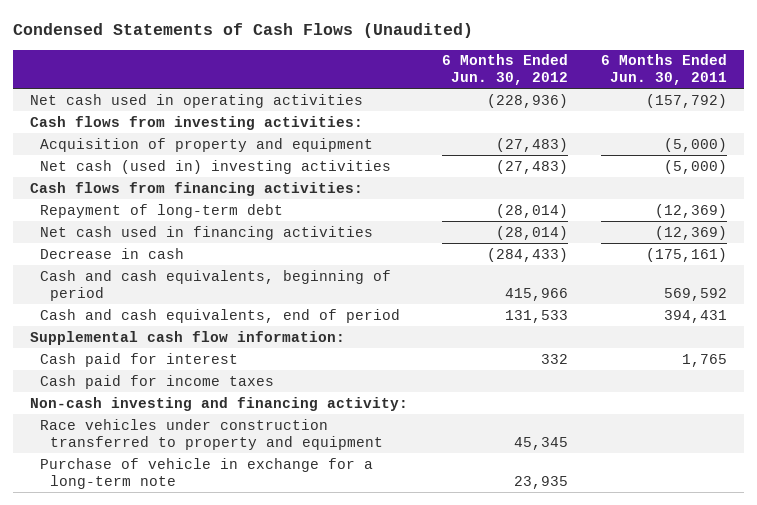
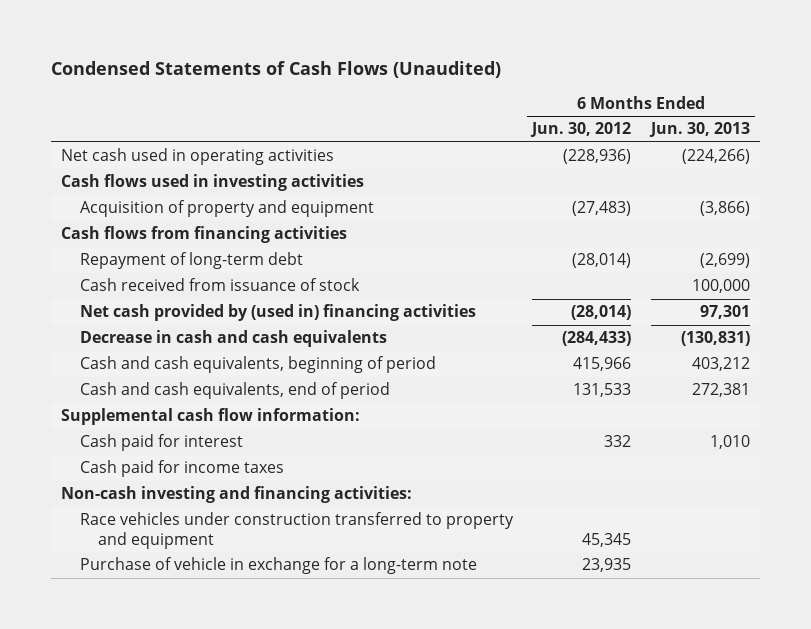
[601,54,728,86] 6 Months Ended Jun. 30, 2011 -> none
none -> [648,122,750,138] Jun. 30, 2013
[29,115,363,130] Cash flows from investing activities: -> [61,174,365,192] Cash flows used in investing activities
[40,159,392,174] Net cash (used in) investing activities -> none
[29,181,363,196] Cash flows from financing activities: -> [61,226,348,244] Cash flows from financing activities
none -> [79,278,360,292] Cash received from issuance of stock
[40,225,374,240] Net cash used in financing activities -> [79,304,476,322] Net cash provided by (used in) financing activities
[40,247,185,259] Decrease in cash -> [79,330,387,348] Decrease in cash and cash equivalents
[29,396,408,411] Non-cash investing and financing activity: -> [61,486,413,504] Non-cash investing and financing activities:

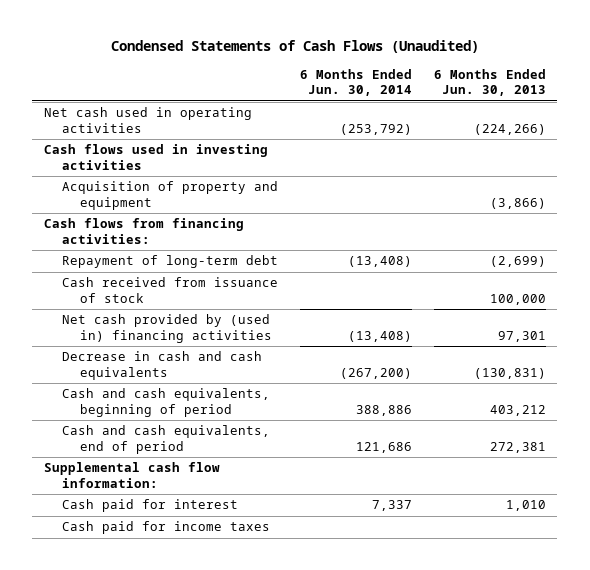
[530,122,632,138] Jun. 30, 2012 -> none
none -> [299,68,412,97] 6 Months Ended Jun. 30, 2014
[61,226,348,244] Cash flows from financing activities -> [43,218,244,244] Cash flows from financing activities:
[61,486,413,504] Non-cash investing and financing activities: -> none
[79,512,514,549] Race vehicles under construction transferred to property and equipment -> none
[79,557,477,575] Purchase of vehicle in exchange for a long-term note -> none

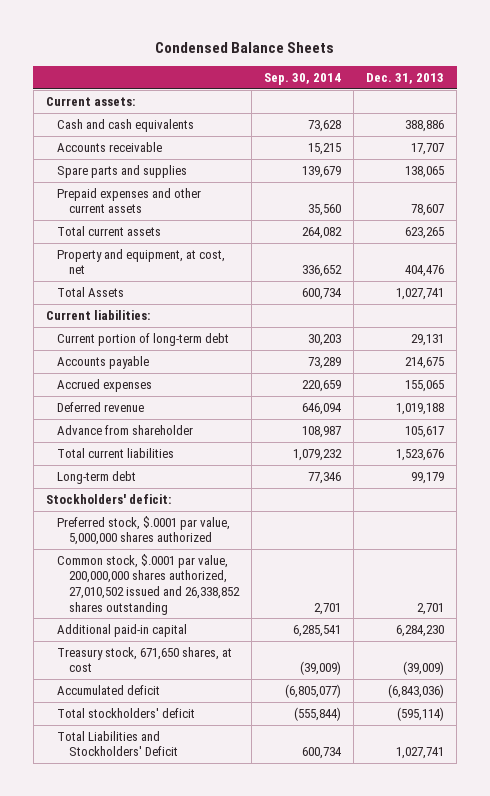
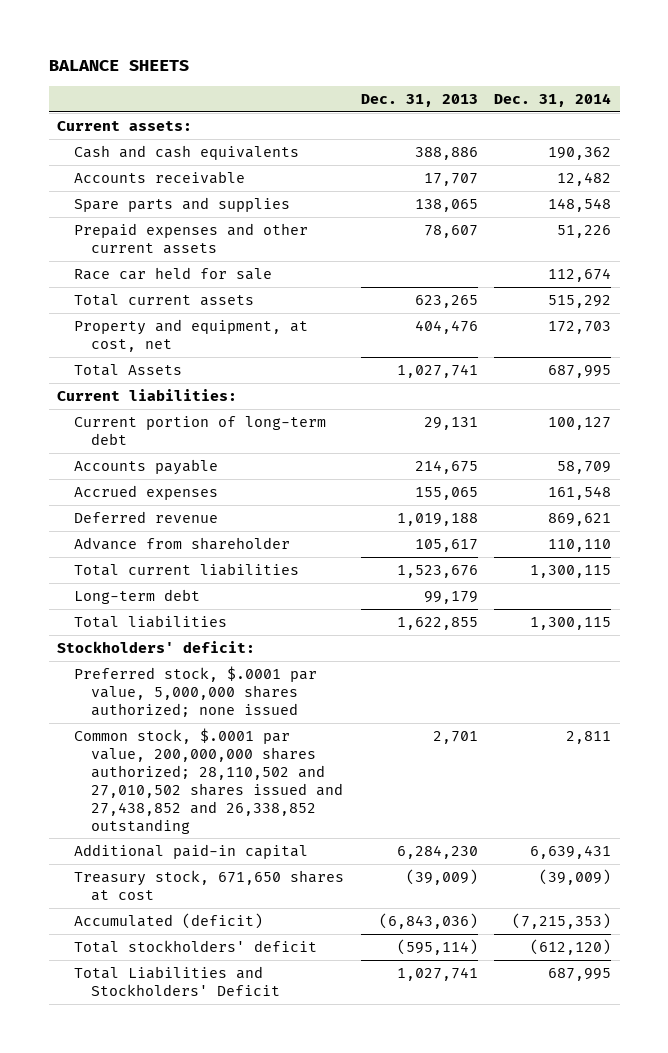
[155,42,335,54] Condensed Balance Sheets -> [48,60,189,72] BALANCE SHEETS
[264,72,342,85] Sep. 30, 2014 -> none
none -> [494,92,612,107] Dec. 31, 2014
none -> [74,267,273,281] Race car held for sale
none -> [74,615,228,629] Total liabilities
[57,515,231,546] Preferred stock, $.0001 par value, 5,000,000 shares authorized -> [74,666,318,717] Preferred stock, $.0001 par value, 5,000,000 shares authorized; none issued
[57,553,241,615] Common stock, $.0001 par value, 200,000,000 shares authorized, 27,010,502 issued and 26,338,852 shares outstanding -> [74,728,344,834] Common stock, $.0001 par value, 200,000,000 shares authorized; 28,110,502 and 27,010,502 shares issued and 27,438,852 and 26,338,852 outstanding
[57,646,233,673] Treasury stock, 671,650 shares, at cost -> [74,870,345,901] Treasury stock, 671,650 shares at cost
[57,684,161,695] Accumulated deficit -> [74,913,264,930] Accumulated (deficit)

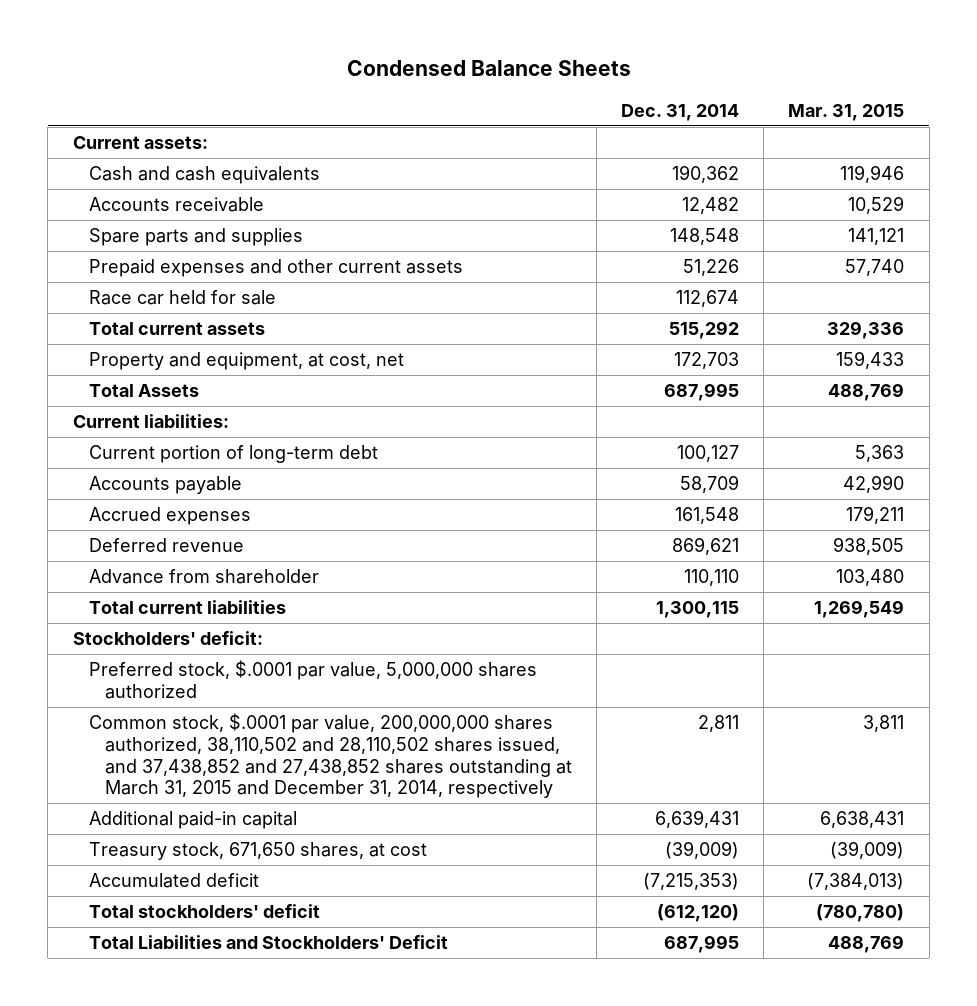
[48,60,189,72] BALANCE SHEETS -> [346,60,631,77] Condensed Balance Sheets
[360,93,478,107] Dec. 31, 2013 -> none
none -> [788,103,905,121] Mar. 31, 2015
[74,589,201,605] Long-term debt -> none
[74,615,228,629] Total liabilities -> none
[74,666,318,717] Preferred stock, $.0001 par value, 5,000,000 shares authorized; none issued -> [88,660,537,699] Preferred stock, $.0001 par value, 5,000,000 shares authorized
[74,728,344,834] Common stock, $.0001 par value, 200,000,000 shares authorized; 28,110,502 and 27,010,502 shares issued and 27,438,852 and 26,338,852 outstanding -> [88,713,572,799] Common stock, $.0001 par value, 200,000,000 shares authorized, 38,110,502 and 28,110,502 shares issued, and 37,438,852 and 27,438,852 shares outstanding at March 31, 2015 and December 31, 2014, respectively
[74,870,345,901] Treasury stock, 671,650 shares at cost -> [88,842,427,861] Treasury stock, 671,650 shares, at cost
[74,913,264,930] Accumulated (deficit) -> [88,873,259,889] Accumulated deficit

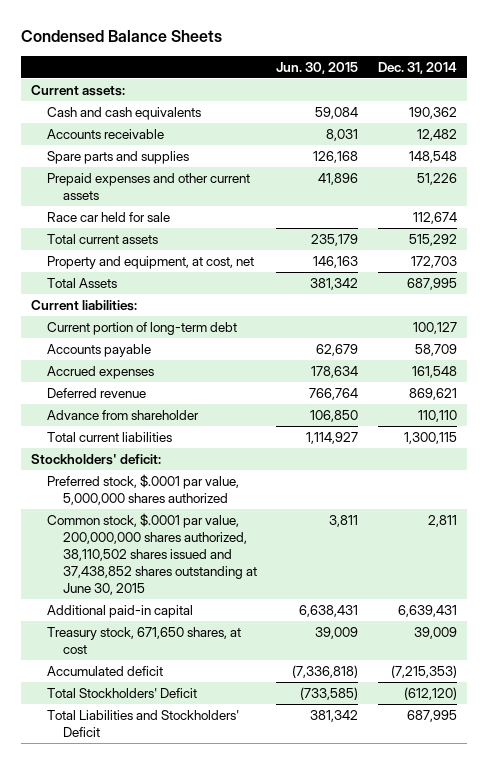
[788,103,905,121] Mar. 31, 2015 -> none
none -> [276,61,359,74] Jun. 30, 2015
[88,713,572,799] Common stock, $.0001 par value, 200,000,000 shares authorized, 38,110,502 and 28,110,502 shares issued, and 37,438,852 and 27,438,852 shares outstanding at March 31, 2015 and December 31, 2014, respectively -> [46,513,257,596] Common stock, $.0001 par value, 200,000,000 shares authorized, 38,110,502 shares issued and 37,438,852 shares outstanding at June 30, 2015
[665,841,740,860] (39,009) -> [414,627,458,640] 39,009
[88,904,320,919] Total stockholders' deficit -> [46,688,197,699] Total Stockholders' Deficit

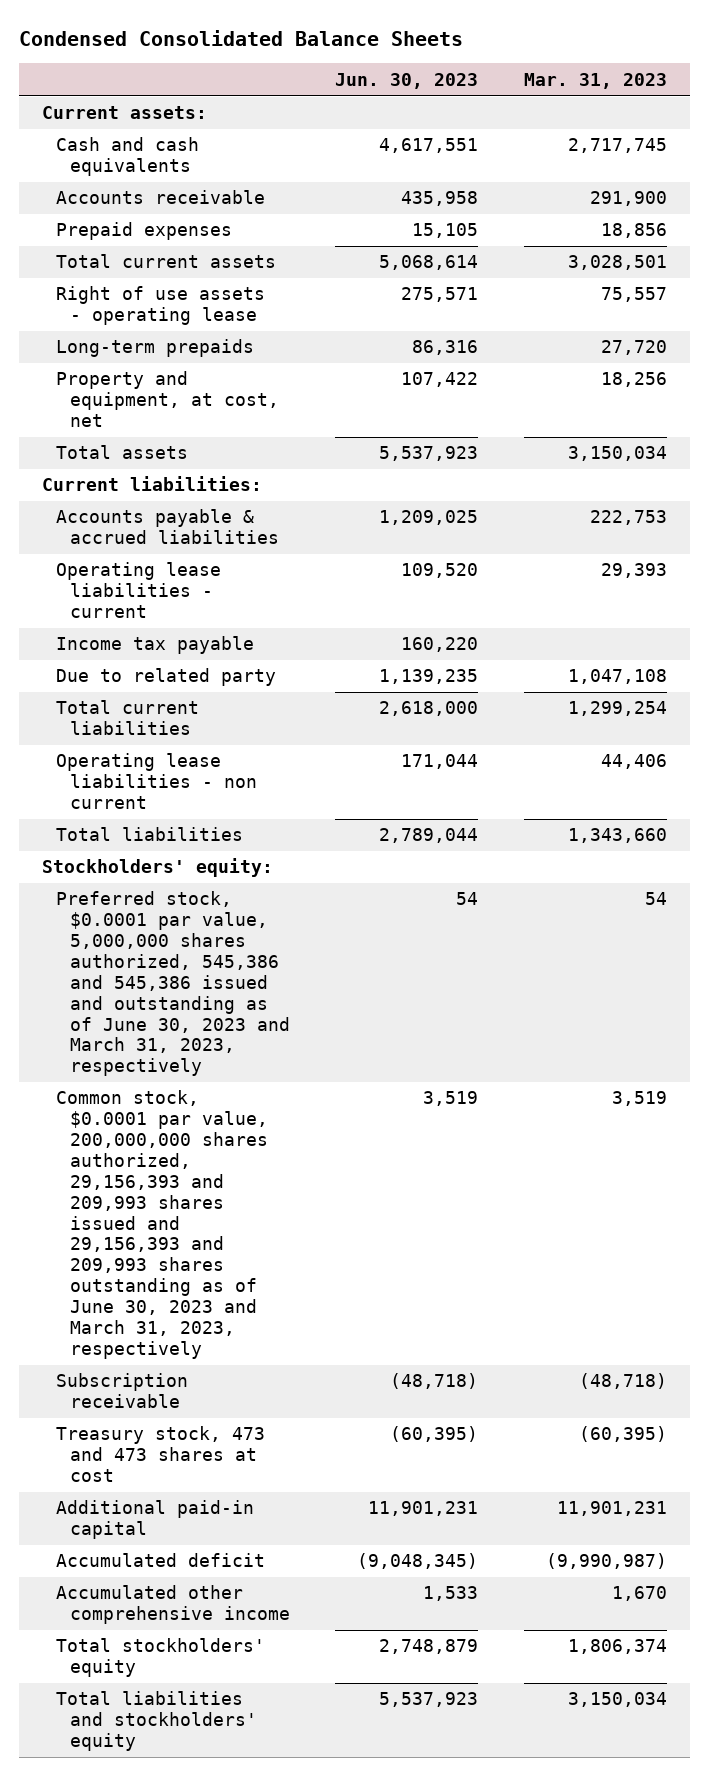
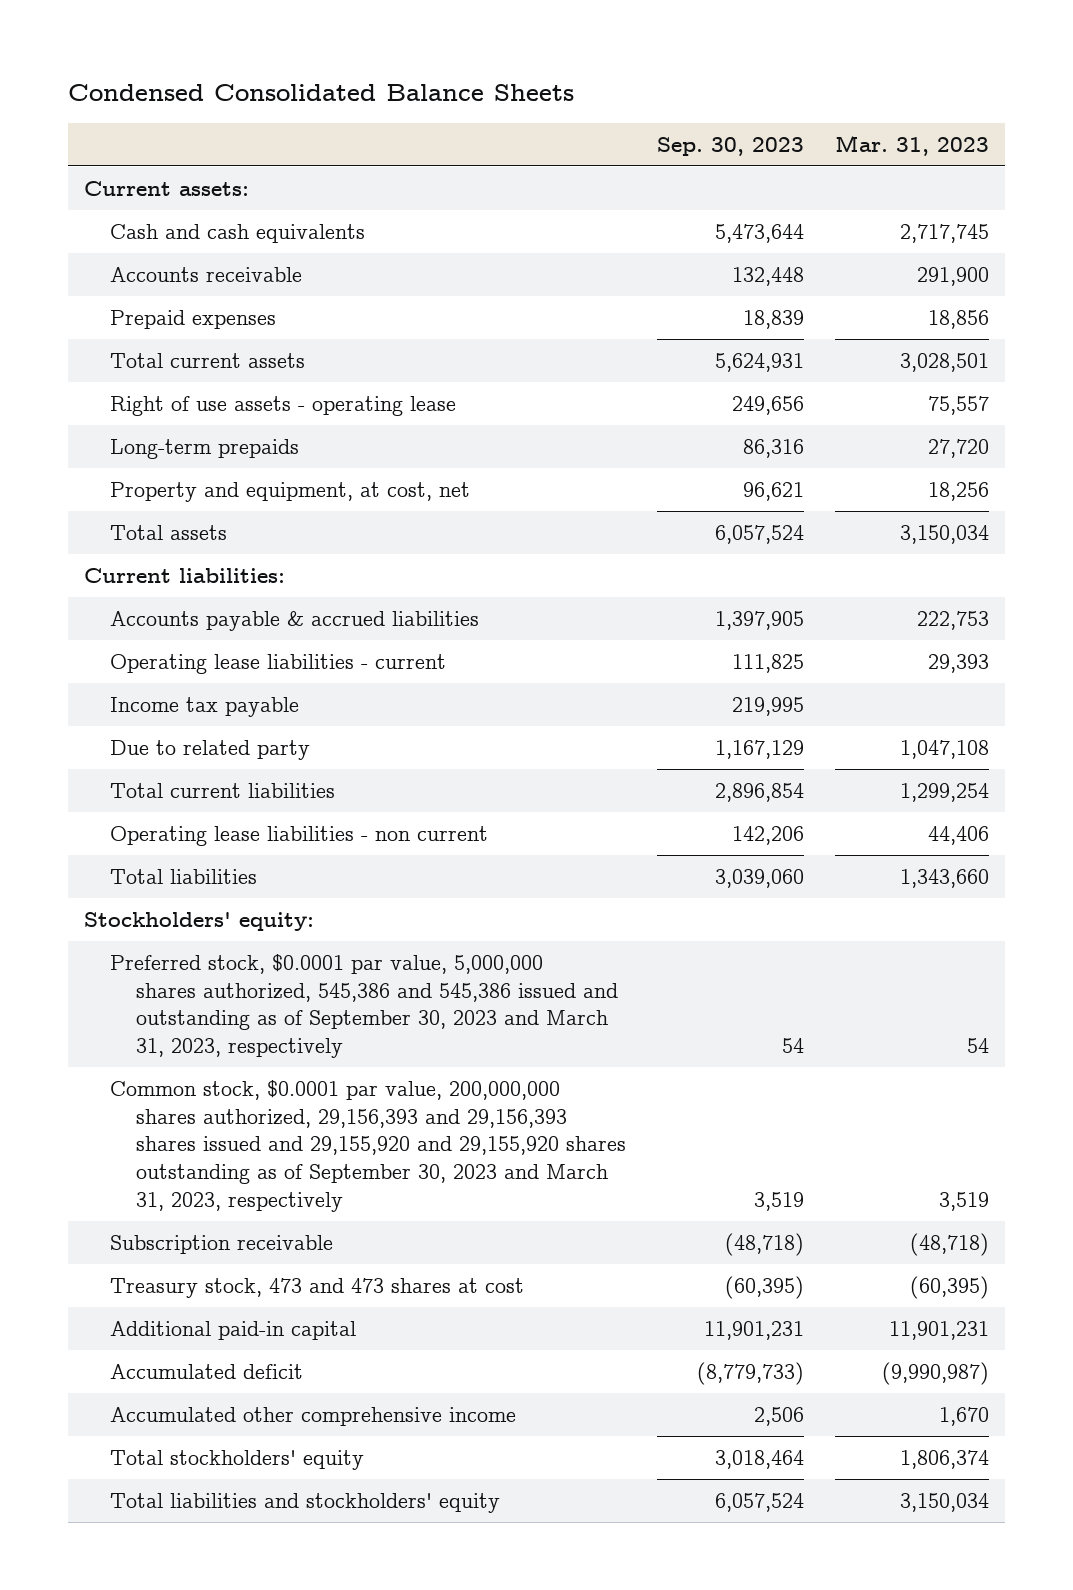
[335,72,479,89] Jun. 30, 2023 -> none
none -> [657,136,805,156] Sep. 30, 2023
[55,891,290,1077] Preferred stock, $0.0001 par value, 5,000,000 shares authorized, 545,386 and 545,386 issued and outstanding as of June 30, 2023 and March 31, 2023, respectively -> [109,953,619,1059] Preferred stock, $0.0001 par value, 5,000,000 shares authorized, 545,386 and 545,386 issued and outstanding as of September 30, 2023 and March 31, 2023, respectively
[55,1090,268,1359] Common stock, $0.0001 par value, 200,000,000 shares authorized, 29,156,393 and 209,993 shares issued and 29,156,393 and 209,993 shares outstanding as of June 30, 2023 and March 31, 2023, respectively -> [109,1079,627,1212] Common stock, $0.0001 par value, 200,000,000 shares authorized, 29,156,393 and 29,156,393 shares issued and 29,155,920 and 29,155,920 shares outstanding as of September 30, 2023 and March 31, 2023, respectively

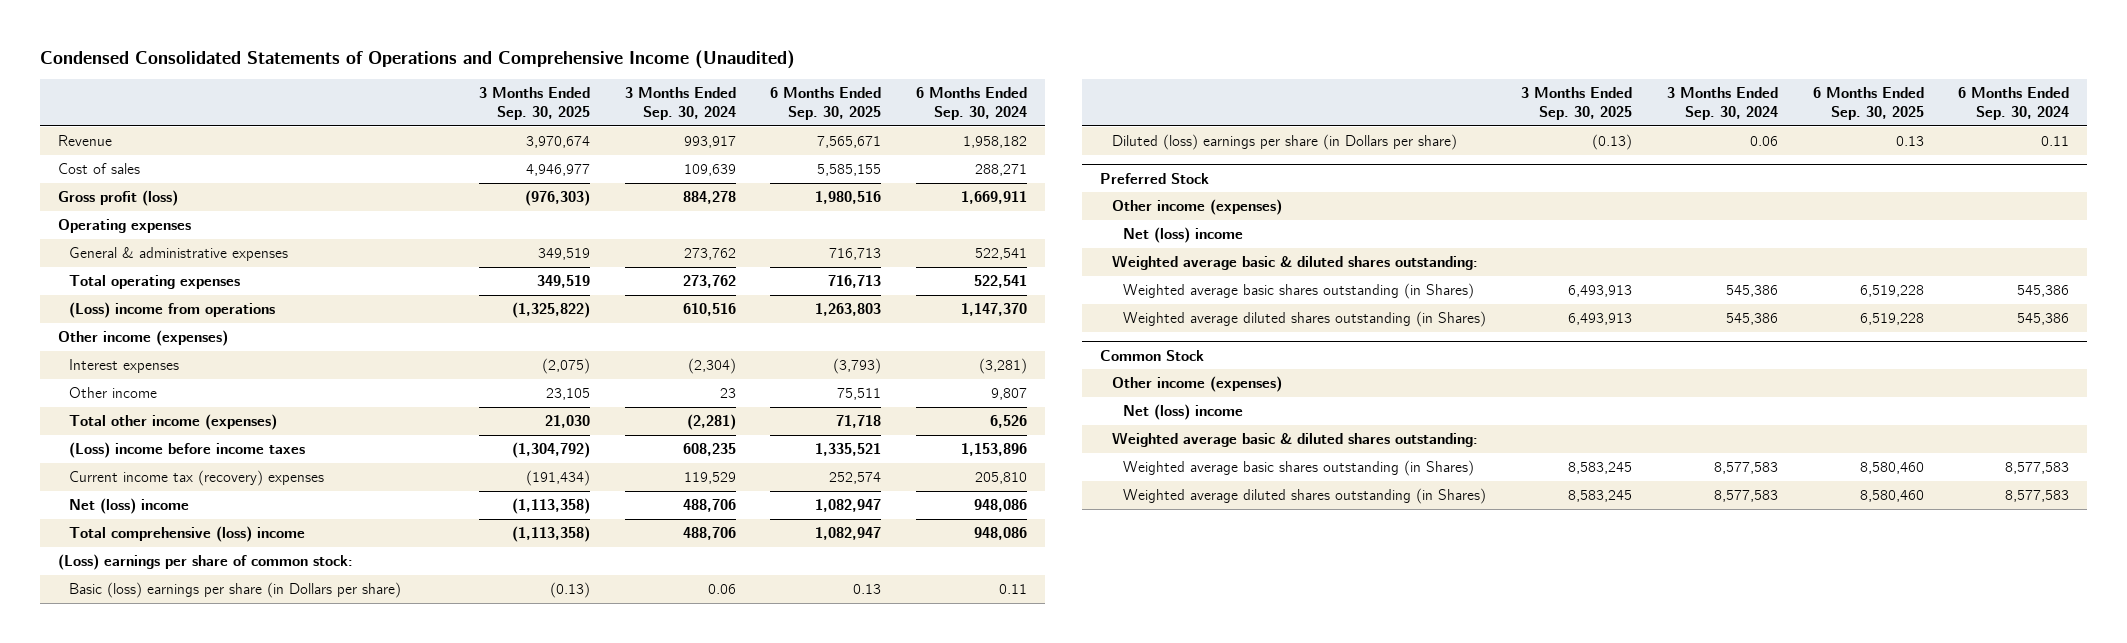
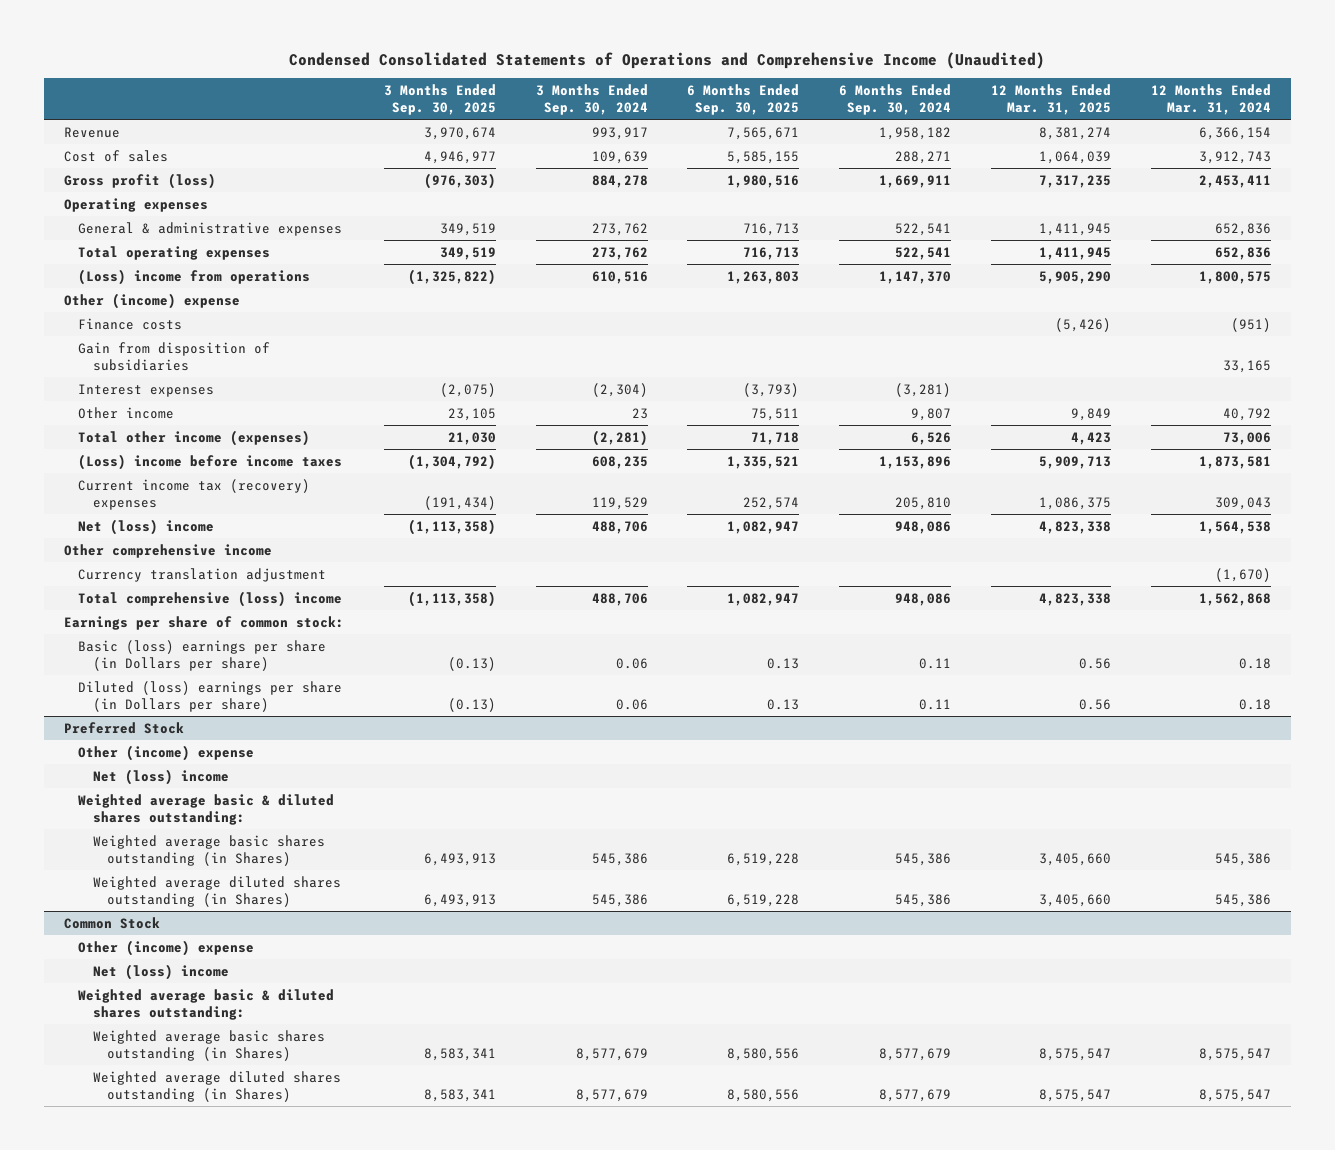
none -> [990,83,1111,115] 12 Months Ended Mar. 31, 2025
none -> [1150,83,1271,115] 12 Months Ended Mar. 31, 2024
[57,330,228,347] Other income (expenses) -> [64,292,241,309] Other (income) expense
none -> [78,317,183,330] Finance costs
none -> [78,341,271,371] Gain from disposition of subsidiaries
none -> [64,543,273,558] Other comprehensive income
none -> [78,567,327,582] Currency translation adjustment
[57,554,353,571] (Loss) earnings per share of common stock: -> [64,615,345,630] Earnings per share of common stock:
[1111,199,1282,216] Other income (expenses) -> [78,744,255,761] Other (income) expense
[1111,376,1282,393] Other income (expenses) -> [78,939,255,956] Other (income) expense
[1568,462,1633,475] 8,583,245 -> [423,1047,496,1061] 8,583,341
[1713,462,1778,475] 8,577,583 -> [575,1047,648,1061] 8,577,679
[1859,462,1924,475] 8,580,460 -> [727,1047,800,1061] 8,580,556
[2005,462,2070,475] 8,577,583 -> [879,1047,952,1061] 8,577,679
[1568,490,1633,503] 8,583,245 -> [423,1088,496,1102] 8,583,341
[1713,490,1778,503] 8,577,583 -> [575,1088,648,1102] 8,577,679
[1859,490,1924,503] 8,580,460 -> [727,1088,800,1102] 8,580,556
[2005,490,2070,503] 8,577,583 -> [879,1088,952,1102] 8,577,679

